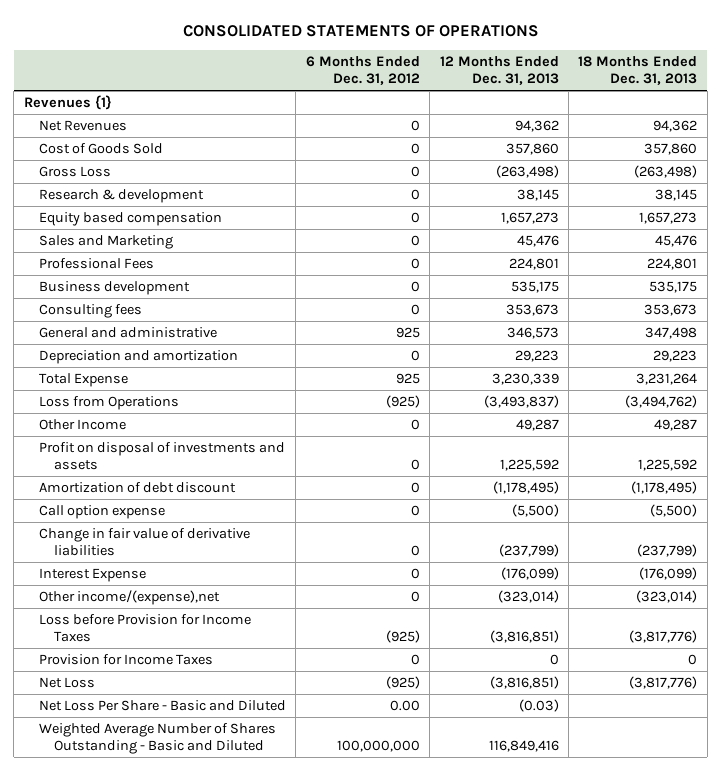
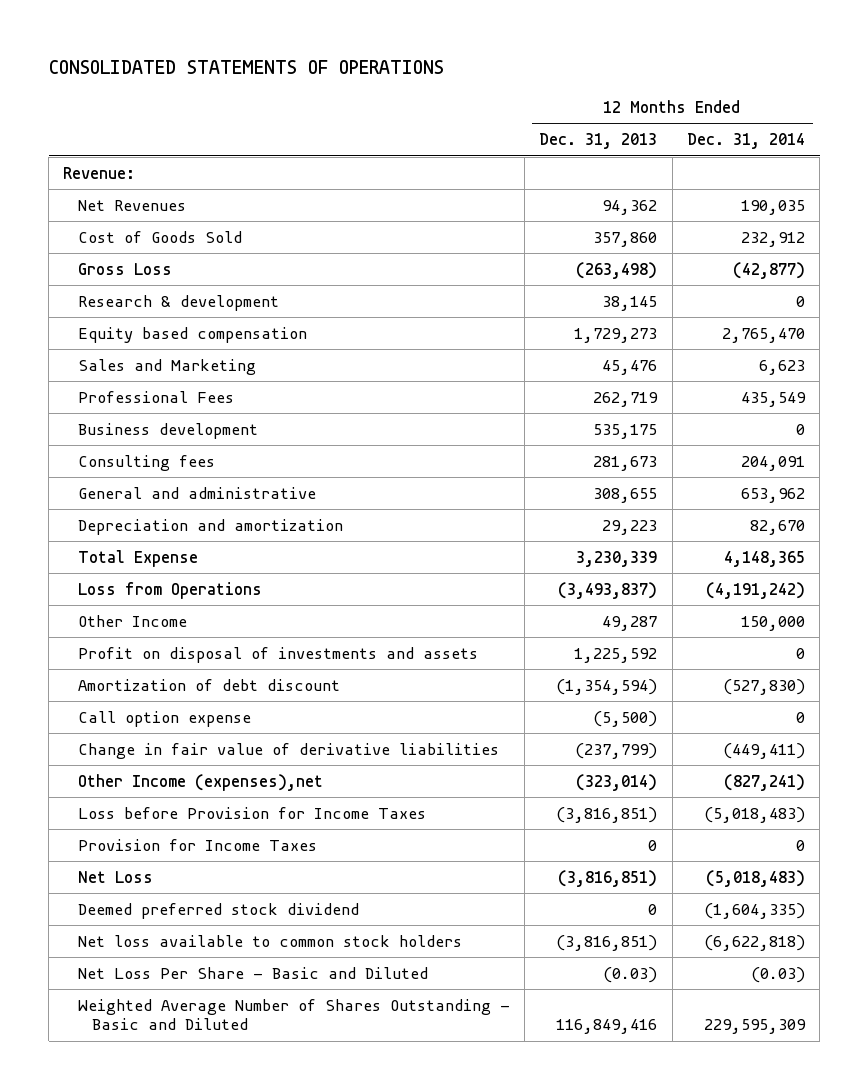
[305,56,420,86] 6 Months Ended Dec. 31, 2012 -> none
[578,56,698,86] 18 Months Ended Dec. 31, 2013 -> none
none -> [687,133,806,150] Dec. 31, 2014
[23,94,112,110] Revenues {1} -> [63,166,136,179] Revenue:
[500,211,559,224] 1,657,273 -> [574,327,658,343] 1,729,273
[508,257,559,270] 224,801 -> [593,391,659,407] 262,719
[505,303,559,316] 353,673 -> [593,455,658,471] 281,673
[506,326,559,339] 346,573 -> [593,487,658,503] 308,655
[492,480,559,494] (1,178,495) -> [556,678,658,695] (1,354,594)
[39,567,147,582] Interest Expense -> none
[39,589,221,605] Other income/(expense),net -> [77,773,323,791] Other Income (expenses),net
none -> [77,902,359,919] Deemed preferred stock dividend
none -> [77,934,462,947] Net loss available to common stock holders

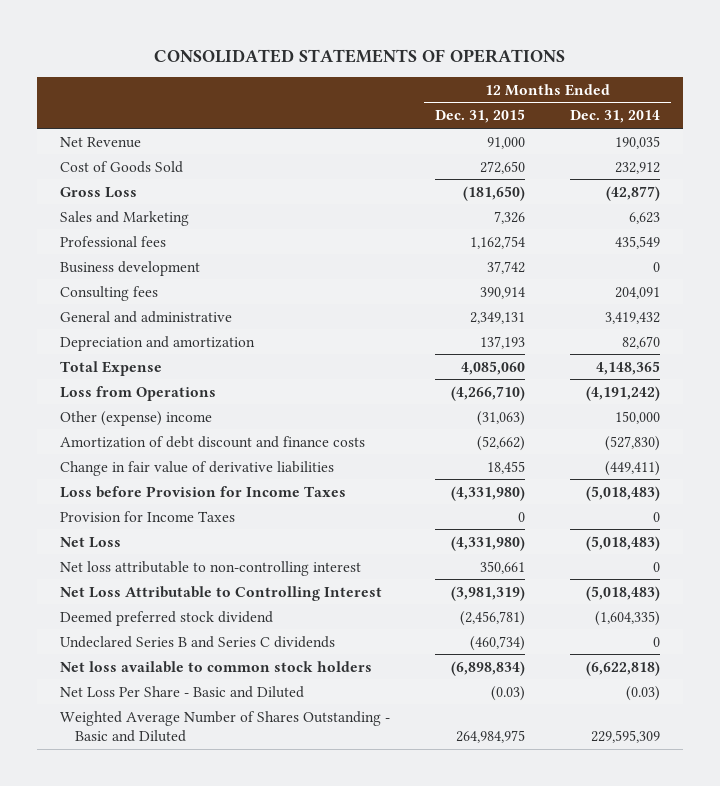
[539,133,658,150] Dec. 31, 2013 -> none
none -> [435,109,526,124] Dec. 31, 2015
[63,166,136,179] Revenue: -> none
[77,199,186,211] Net Revenues -> [59,136,141,148] Net Revenue
[77,294,279,311] Research & development -> none
[77,326,307,343] Equity based compensation -> none
[77,390,234,403] Professional Fees -> [59,235,166,247] Professional fees
[741,487,806,503] 653,962 -> [605,311,661,324] 3,419,432
[77,646,478,663] Profit on disposal of investments and assets -> none
[77,710,251,727] Call option expense -> none
[77,614,187,627] Other Income -> [59,410,212,426] Other (expense) income
[77,678,340,691] Amortization of debt discount -> [59,435,365,448] Amortization of debt discount and finance costs
[77,773,323,791] Other Income (expenses),net -> none
none -> [59,560,361,576] Net loss attributable to non-controlling interest
none -> [59,585,382,601] Net Loss Attributable to Controlling Interest
none -> [59,635,335,648] Undeclared Series B and Series C dividends

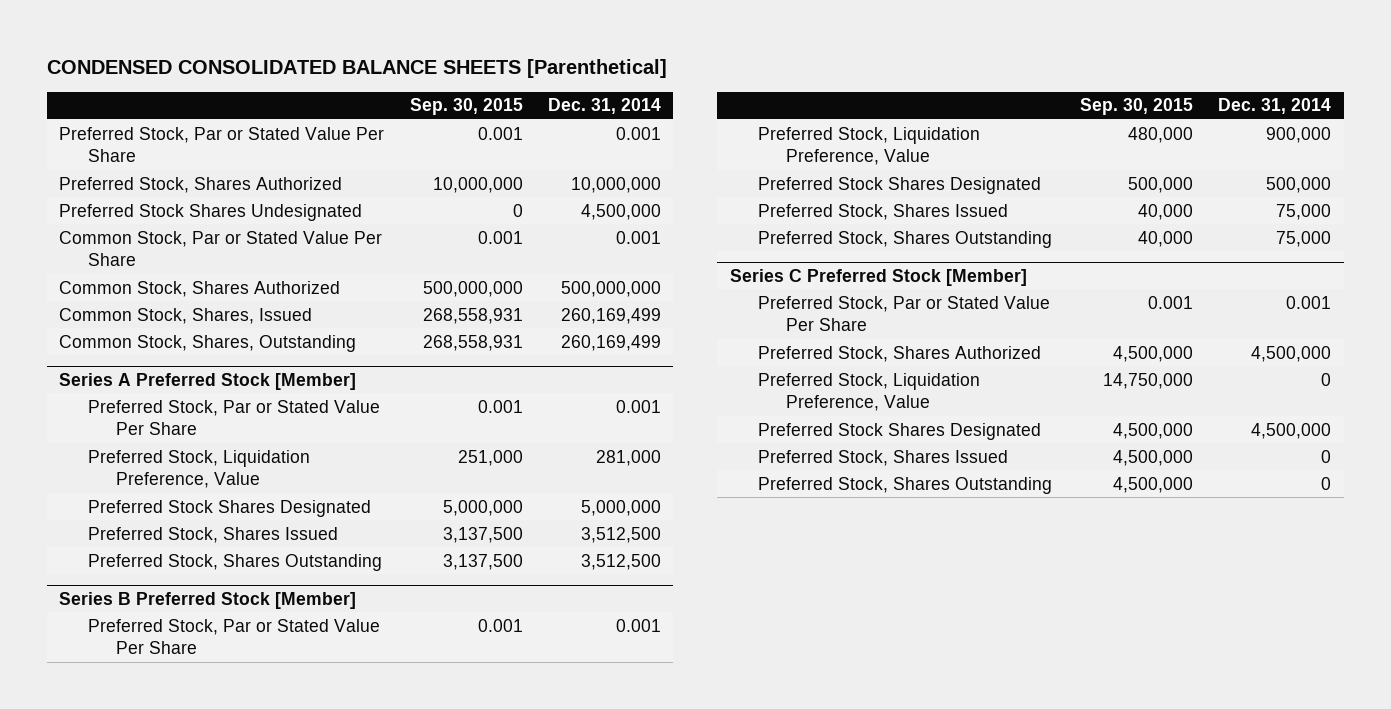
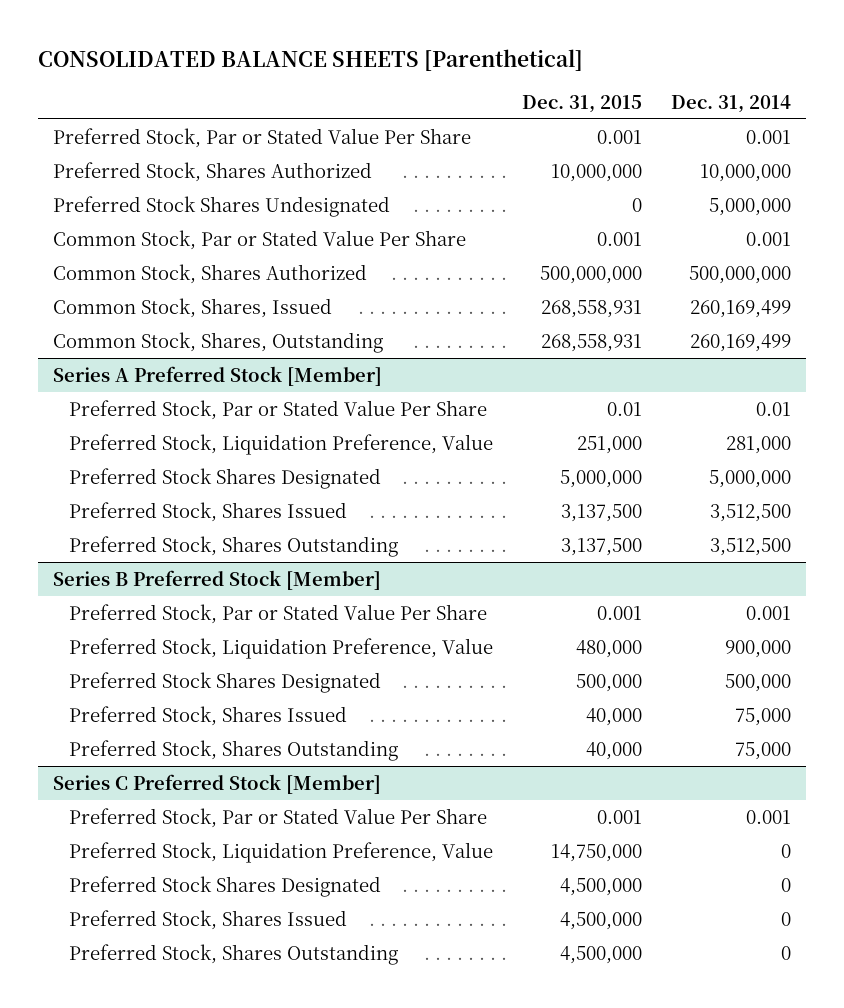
[46,59,667,79] CONDENSED CONSOLIDATED BALANCE SHEETS [Parenthetical] -> [38,48,584,71] CONSOLIDATED BALANCE SHEETS [Parenthetical]
[409,98,523,116] Sep. 30, 2015 -> none
none -> [522,94,643,113] Dec. 31, 2015
[580,203,661,220] 4,500,000 -> [709,197,792,216] 5,000,000
[615,399,661,413] 0.001 -> [756,401,792,416] 0.01
[758,345,1042,362] Preferred Stock, Shares Authorized -> none
[1251,422,1332,439] 4,500,000 -> [781,877,792,892] 0

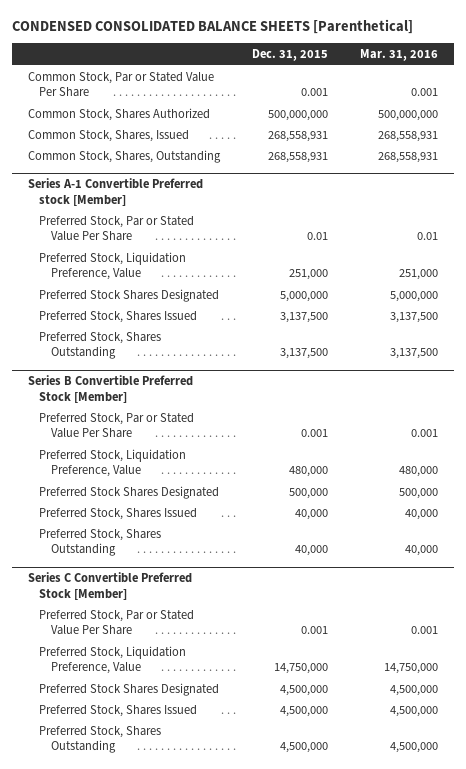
[38,48,584,71] CONSOLIDATED BALANCE SHEETS [Parenthetical] -> [11,19,413,35] CONDENSED CONSOLIDATED BALANCE SHEETS [Parenthetical]
[671,94,792,113] Dec. 31, 2014 -> none
none -> [359,49,438,62] Mar. 31, 2016
[52,127,471,148] Preferred Stock, Par or Stated Value Per Share -> none
[52,161,372,182] Preferred Stock, Shares Authorized -> none
[52,195,390,217] Preferred Stock Shares Undesignated -> none
[52,365,382,386] Series A Preferred Stock [Member] -> [27,178,203,206] Series A-1 Convertible Preferred stock [Member]
[52,569,381,590] Series B Preferred Stock [Member] -> [27,375,193,403] Series B Convertible Preferred Stock [Member]
[52,773,381,794] Series C Preferred Stock [Member] -> [27,572,192,600] Series C Convertible Preferred Stock [Member]

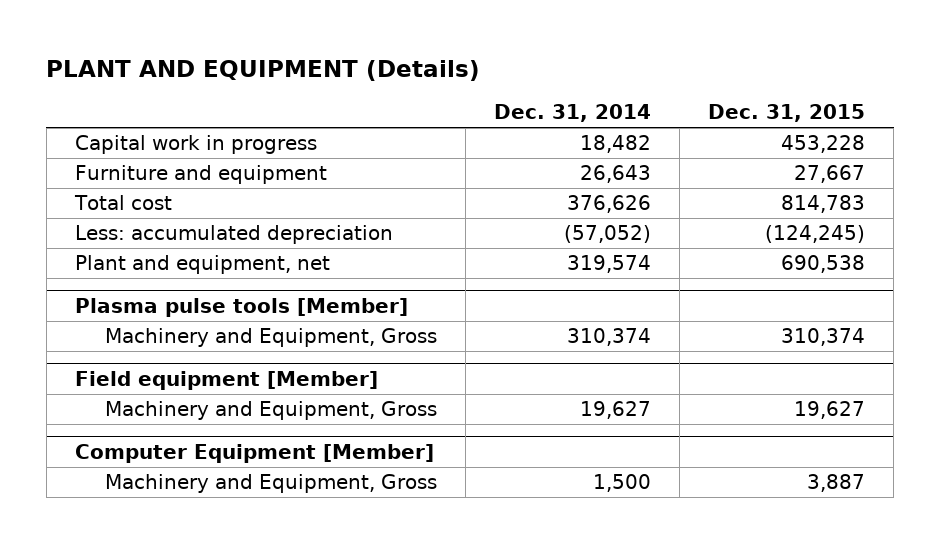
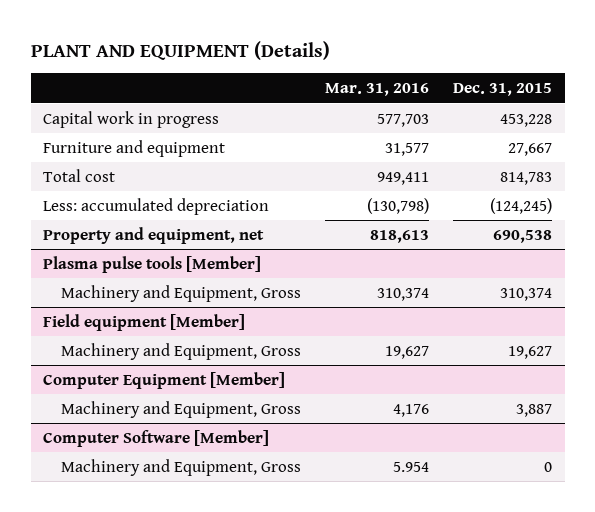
[493,104,651,123] Dec. 31, 2014 -> none
none -> [325,83,430,97] Mar. 31, 2016
[75,255,331,275] Plant and equipment, net -> [42,226,264,244] Property and equipment, net
none -> [42,429,269,447] Computer Software [Member]
none -> [60,458,301,476] Machinery and Equipment, Gross

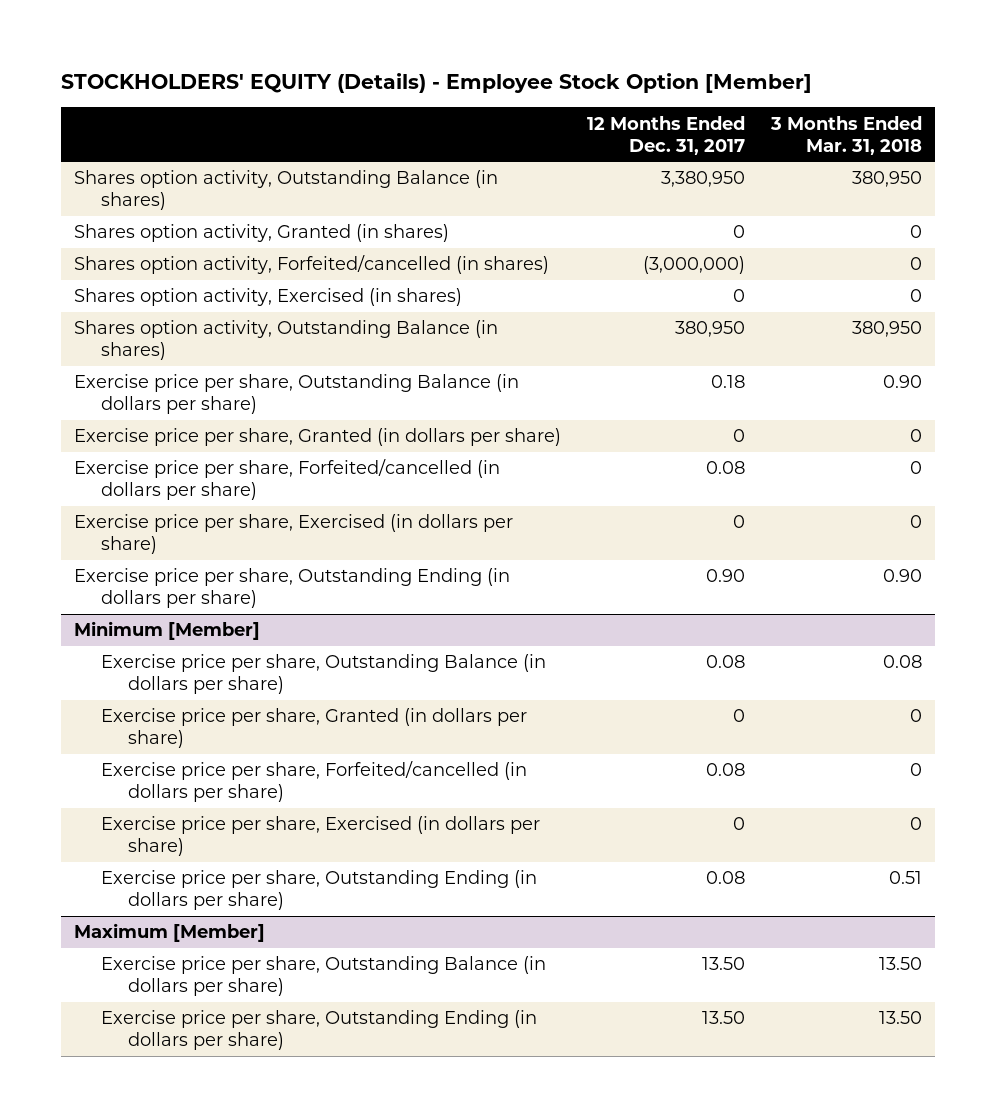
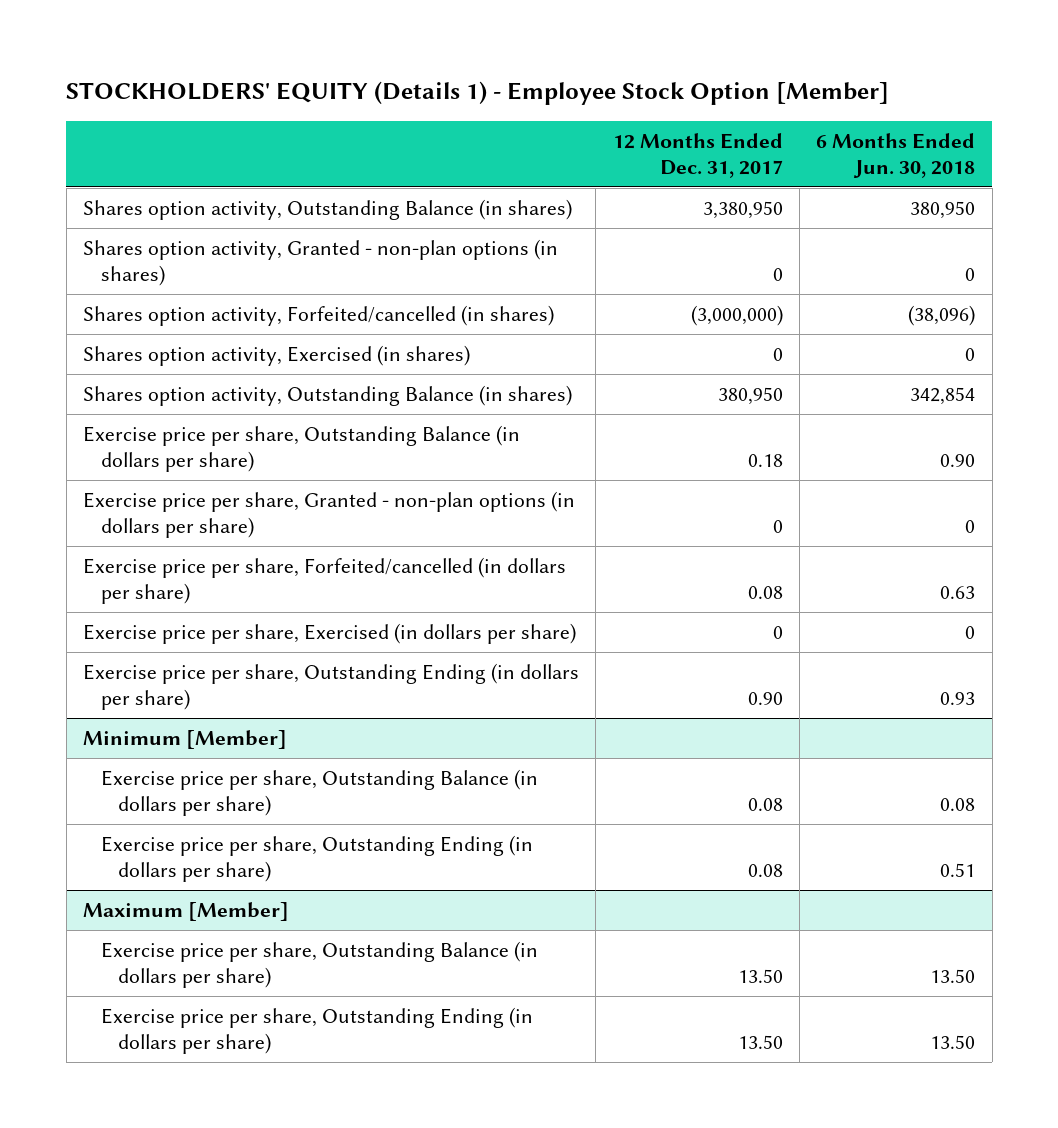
[61,73,813,94] STOCKHOLDERS' EQUITY (Details) - Employee Stock Option [Member] -> [66,81,890,106] STOCKHOLDERS' EQUITY (Details 1) - Employee Stock Option [Member]
[769,115,922,155] 3 Months Ended Mar. 31, 2018 -> none
none -> [816,132,976,178] 6 Months Ended Jun. 30, 2018
[74,224,450,243] Shares option activity, Granted (in shares) -> [83,239,559,286] Shares option activity, Granted - non-plan options (in shares)
[74,428,562,447] Exercise price per share, Granted (in dollars per share) -> [83,491,576,538] Exercise price per share, Granted - non-plan options (in dollars per share)
[100,708,527,749] Exercise price per share, Granted (in dollars per share) -> none
[100,761,527,803] Exercise price per share, Forfeited/cancelled (in dollars per share) -> none
[100,816,540,857] Exercise price per share, Exercised (in dollars per share) -> none

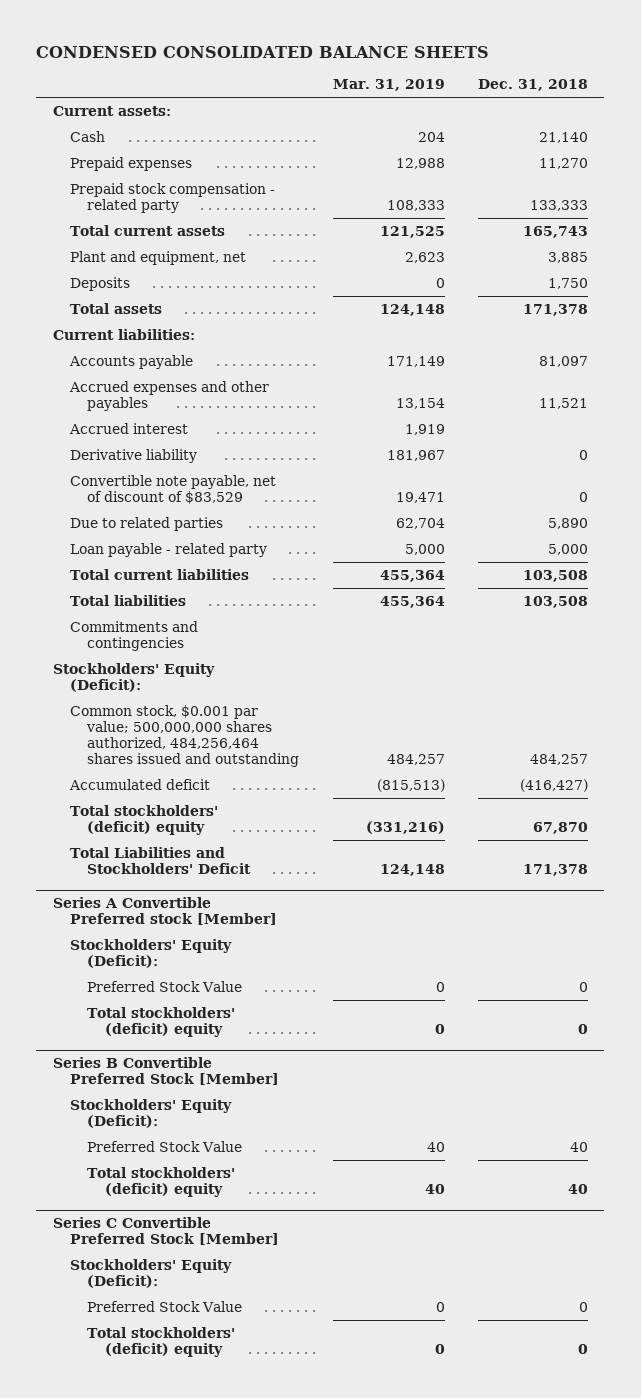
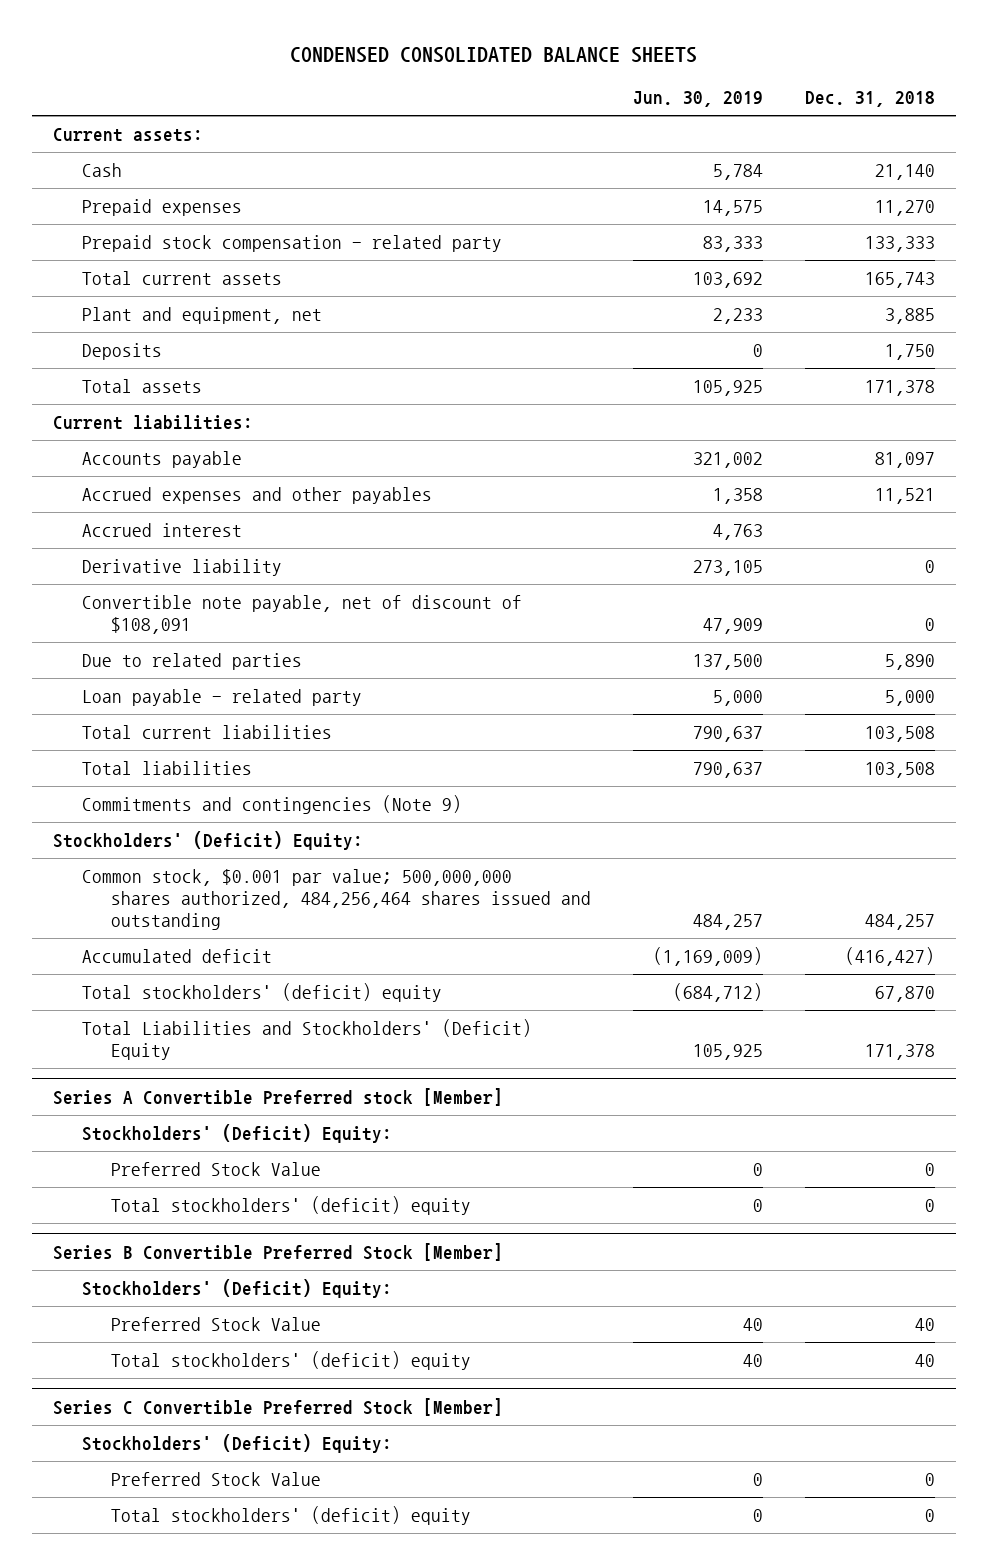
[332,79,445,92] Mar. 31, 2019 -> none
none -> [632,91,763,108] Jun. 30, 2019
[70,475,277,505] Convertible note payable, net of discount of $83,529 -> [81,594,522,634] Convertible note payable, net of discount of $108,091
[70,621,199,652] Commitments and contingencies -> [81,794,462,814] Commitments and contingencies (Note 9)
[52,663,215,693] Stockholders' Equity (Deficit): -> [52,830,363,850] Stockholders' (Deficit) Equity:
[70,847,252,875] Total Liabilities and Stockholders' Deficit -> [81,1018,532,1060] Total Liabilities and Stockholders' (Deficit) Equity
[70,939,233,969] Stockholders' Equity (Deficit): -> [81,1123,392,1143] Stockholders' (Deficit) Equity:
[70,1099,233,1129] Stockholders' Equity (Deficit): -> [81,1278,392,1298] Stockholders' (Deficit) Equity:
[70,1259,233,1289] Stockholders' Equity (Deficit): -> [81,1433,392,1453] Stockholders' (Deficit) Equity:

